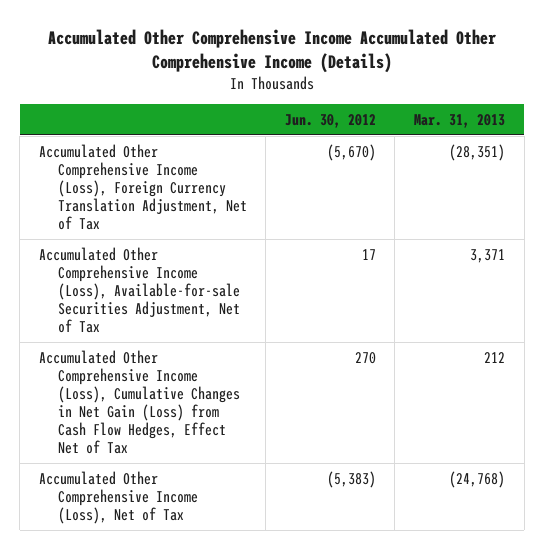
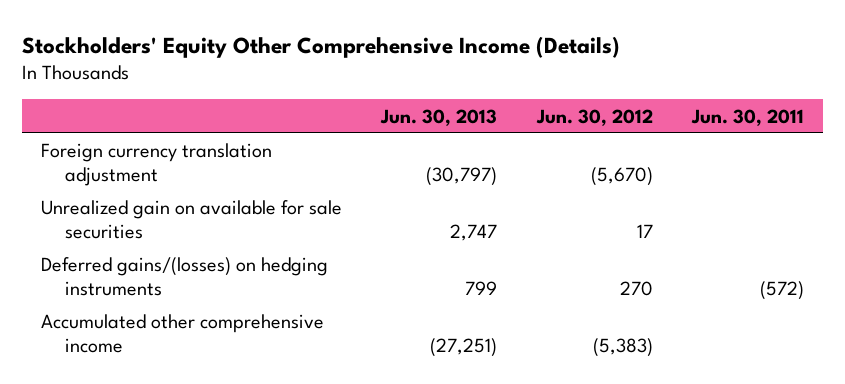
[47,28,496,73] Accumulated Other Comprehensive Income Accumulated Other Comprehensive Income (Details) -> [21,35,620,58] Stockholders' Equity Other Comprehensive Income (Details)
[413,113,505,128] Mar. 31, 2013 -> none
none -> [380,108,498,126] Jun. 30, 2013
none -> [690,108,804,126] Jun. 30, 2011
[38,143,247,231] Accumulated Other Comprehensive Income (Loss), Foreign Currency Translation Adjustment, Net of Tax -> [41,143,273,187] Foreign currency translation adjustment
[38,246,240,334] Accumulated Other Comprehensive Income (Loss), Available-for-sale Securities Adjustment, Net of Tax -> [41,200,343,240] Unrealized gain on available for sale securities
[38,349,240,455] Accumulated Other Comprehensive Income (Loss), Cumulative Changes in Net Gain (Loss) from Cash Flow Hedges, Effect Net of Tax -> [41,257,329,297] Deferred gains/(losses) on hedging instruments
[38,470,198,524] Accumulated Other Comprehensive Income (Loss), Net of Tax -> [41,314,325,354] Accumulated other comprehensive income

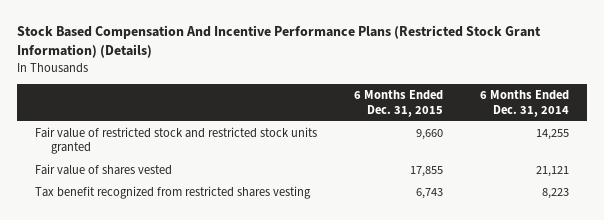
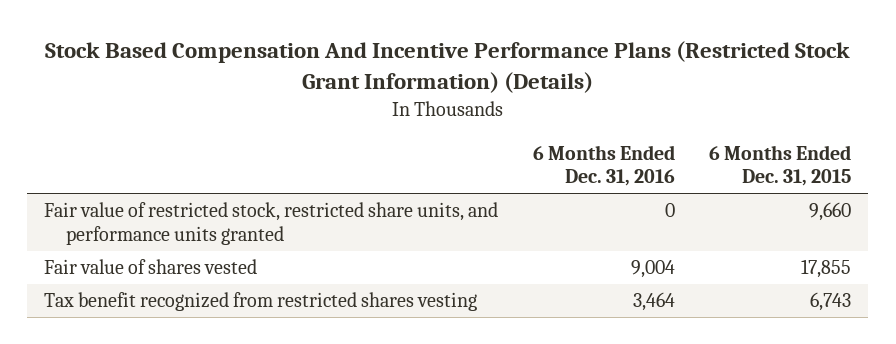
[479,90,569,117] 6 Months Ended Dec. 31, 2014 -> none
none -> [532,144,675,187] 6 Months Ended Dec. 31, 2016
[35,127,318,155] Fair value of restricted stock and restricted stock units granted -> [44,202,499,245] Fair value of restricted stock, restricted share units, and performance units granted

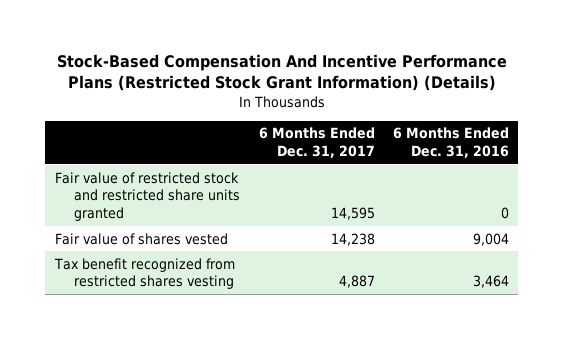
[44,41,850,94] Stock Based Compensation And Incentive Performance Plans (Restricted Stock Grant Information) (Details) -> [56,53,507,92] Stock-Based Compensation And Incentive Performance Plans (Restricted Stock Grant Information) (Details)
[709,144,852,187] 6 Months Ended Dec. 31, 2015 -> none
none -> [258,127,375,158] 6 Months Ended Dec. 31, 2017
[44,202,499,245] Fair value of restricted stock, restricted share units, and performance units granted -> [54,171,240,221] Fair value of restricted stock and restricted share units granted

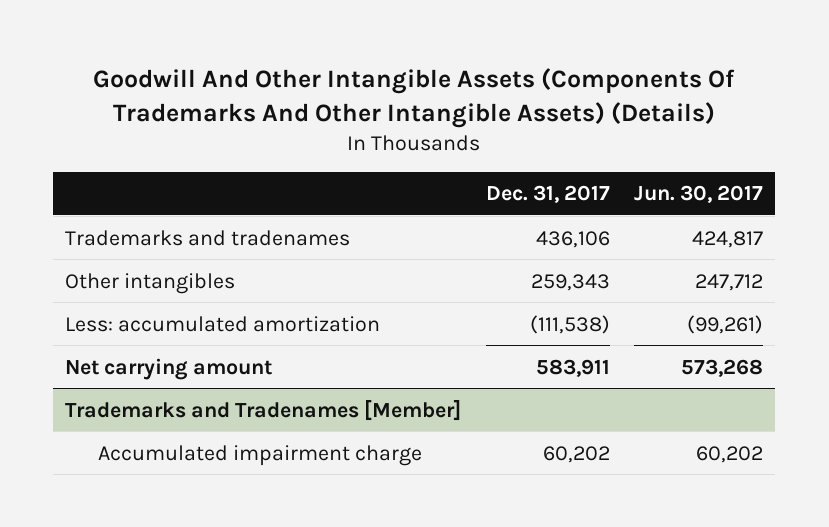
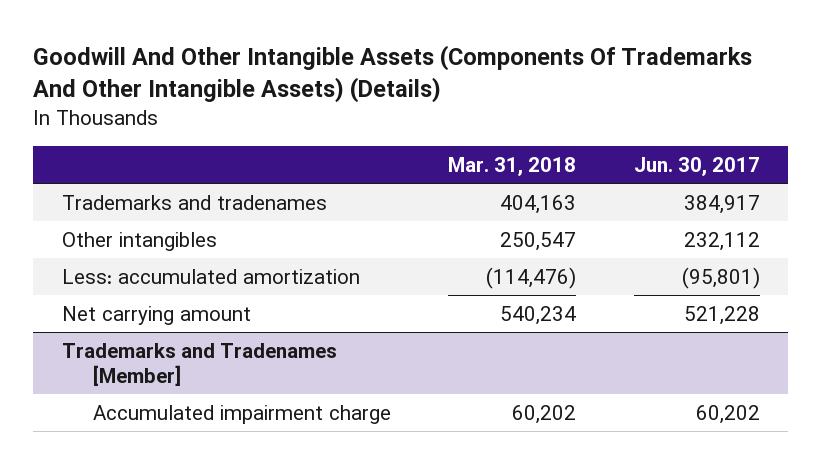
[485,185,610,204] Dec. 31, 2017 -> none
none -> [448,156,577,176] Mar. 31, 2018
[692,230,764,248] 424,817 -> [683,195,760,215] 384,917
[695,273,764,291] 247,712 -> [683,232,760,252] 232,112
[687,314,764,334] (99,261) -> [681,267,760,290] (95,801)
[681,358,764,377] 573,268 -> [683,306,760,326] 521,228

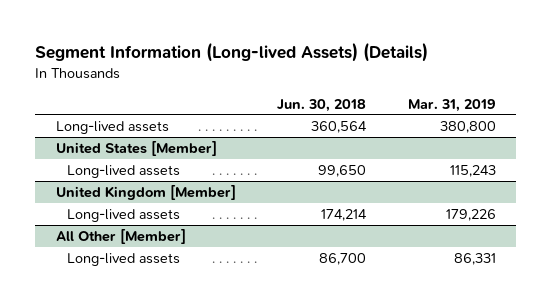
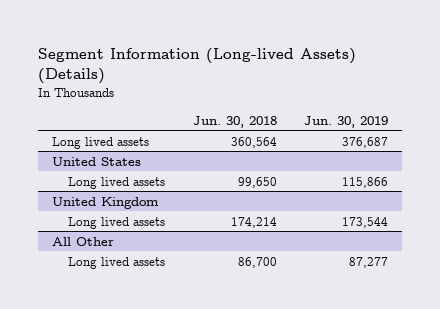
[407,98,496,112] Mar. 31, 2019 -> none
none -> [304,115,389,128] Jun. 30, 2019
[56,120,170,134] Long-lived assets -> [51,136,149,149] Long lived assets
[56,140,218,156] United States [Member] -> [51,156,141,166] United States
[67,164,181,178] Long-lived assets -> [68,176,166,189] Long lived assets
[56,184,237,200] United Kingdom [Member] -> [51,196,159,209] United Kingdom
[67,208,181,222] Long-lived assets -> [68,216,166,229] Long lived assets
[56,228,187,244] All Other [Member] -> [51,236,114,246] All Other
[67,252,181,266] Long-lived assets -> [68,256,166,269] Long lived assets

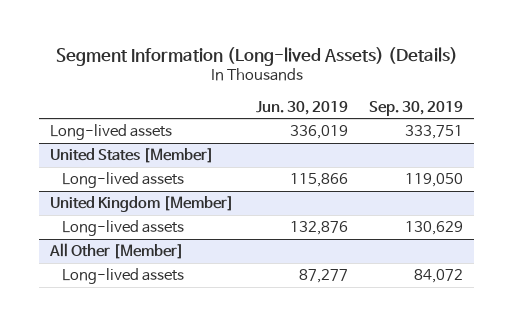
[192,115,277,128] Jun. 30, 2018 -> none
none -> [369,100,464,116] Sep. 30, 2019
[51,136,149,149] Long lived assets -> [49,124,172,141] Long-lived assets
[342,136,389,148] 376,687 -> [289,125,348,140] 336,019
[51,156,141,166] United States -> [49,148,214,164] United States [Member]
[68,176,166,189] Long lived assets -> [61,172,184,189] Long-lived assets
[51,196,159,209] United Kingdom -> [49,196,234,213] United Kingdom [Member]
[68,216,166,229] Long lived assets -> [61,220,184,237] Long-lived assets
[342,216,389,228] 173,544 -> [289,221,348,236] 132,876
[51,236,114,246] All Other -> [48,243,184,260] All Other [Member]
[68,256,166,269] Long lived assets -> [61,268,184,285] Long-lived assets

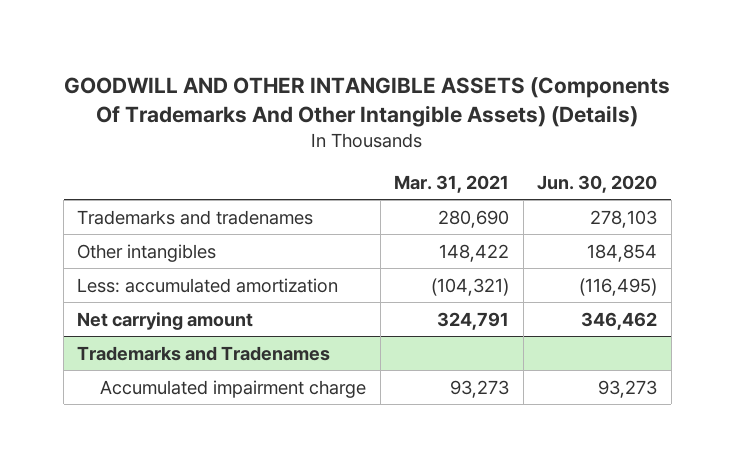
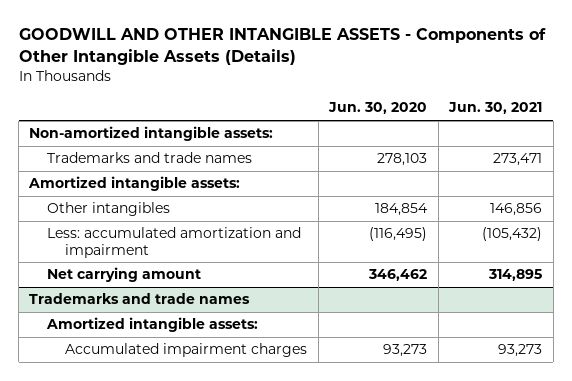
[64,76,671,127] GOODWILL AND OTHER INTANGIBLE ASSETS (Components Of Trademarks And Other Intangible Assets) (Details) -> [18,28,546,66] GOODWILL AND OTHER INTANGIBLE ASSETS - Components of Other Intangible Assets (Details)
[394,175,510,194] Mar. 31, 2021 -> none
none -> [448,102,543,115] Jun. 30, 2021
none -> [29,126,274,142] Non-amortized intangible assets:
[77,209,314,225] Trademarks and tradenames -> [47,152,253,164] Trademarks and trade names
none -> [28,176,241,192] Amortized intangible assets:
[77,277,339,293] Less: accumulated amortization -> [47,227,302,258] Less: accumulated amortization and impairment
[77,345,331,361] Trademarks and Tradenames -> none
none -> [29,293,251,305] Trademarks and trade names
none -> [46,317,259,333] Amortized intangible assets:
[100,379,367,398] Accumulated impairment charge -> [65,343,308,358] Accumulated impairment charges

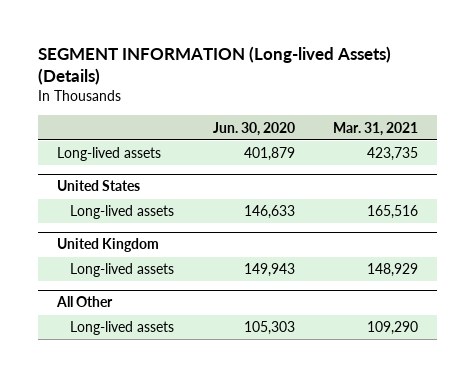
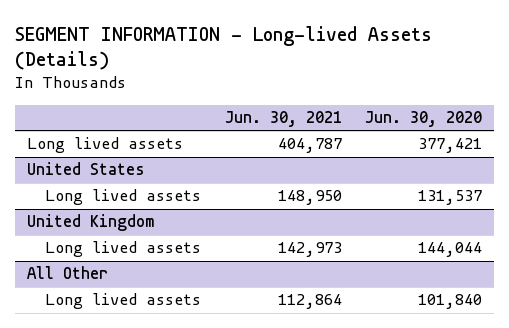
[37,45,391,85] SEGMENT INFORMATION (Long-lived Assets) (Details) -> [15,25,433,71] SEGMENT INFORMATION - Long-lived Assets (Details)
[332,121,418,136] Mar. 31, 2021 -> none
none -> [224,110,342,127] Jun. 30, 2021
[56,147,161,162] Long-lived assets -> [26,137,183,154] Long lived assets
[243,147,295,162] 401,879 -> [417,138,482,154] 377,421
[70,205,175,220] Long-lived assets -> [45,189,202,206] Long lived assets
[243,205,295,220] 146,633 -> [417,190,482,206] 131,537
[70,263,175,278] Long-lived assets -> [45,241,202,258] Long lived assets
[243,263,295,278] 149,943 -> [417,242,482,258] 144,044
[70,321,175,336] Long-lived assets -> [45,293,202,310] Long lived assets
[243,321,295,336] 105,303 -> [417,294,482,310] 101,840

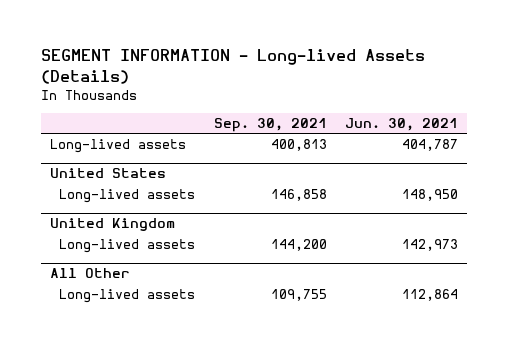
[364,110,482,127] Jun. 30, 2020 -> none
none -> [213,118,327,133] Sep. 30, 2021
[26,137,183,154] Long lived assets -> [50,139,187,154] Long-lived assets
[45,189,202,206] Long lived assets -> [59,189,196,204] Long-lived assets
[45,241,202,258] Long lived assets -> [59,239,196,254] Long-lived assets
[45,293,202,310] Long lived assets -> [59,289,196,304] Long-lived assets

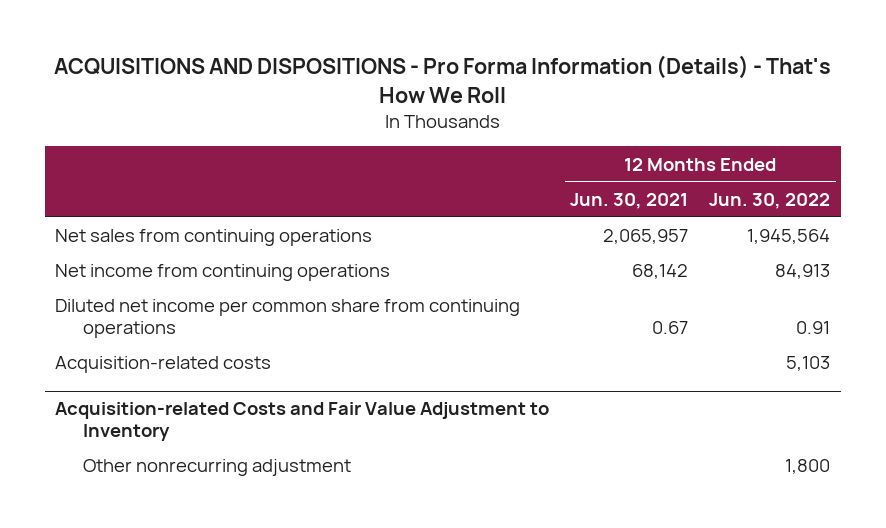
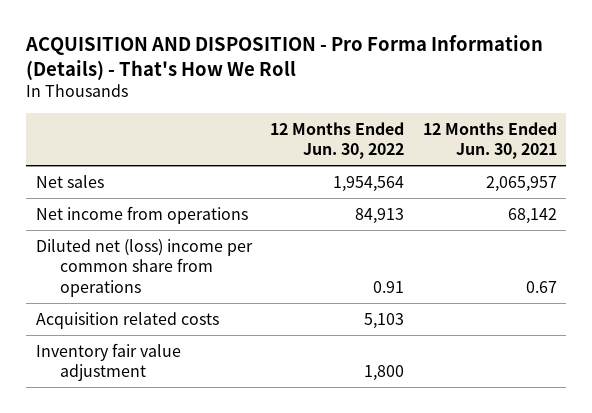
[53,54,831,103] ACQUISITIONS AND DISPOSITIONS - Pro Forma Information (Details) - That's How We Roll -> [25,35,544,80] ACQUISITION AND DISPOSITION - Pro Forma Information (Details) - That's How We Roll
[55,402,550,442] Acquisition-related Costs and Fair Value Adjustment to Inventory -> none
[82,459,351,477] Other nonrecurring adjustment -> none
[55,229,373,247] Net sales from continuing operations -> [35,174,104,188] Net sales
[747,229,831,245] 1,945,564 -> [333,175,405,192] 1,954,564
[55,264,391,282] Net income from continuing operations -> [35,205,248,224] Net income from operations
[55,299,521,339] Diluted net income per common share from continuing operations -> [35,238,253,297] Diluted net (loss) income per common share from operations
[55,356,272,374] Acquisition-related costs -> [35,311,219,329] Acquisition related costs
none -> [35,342,181,382] Inventory fair value adjustment

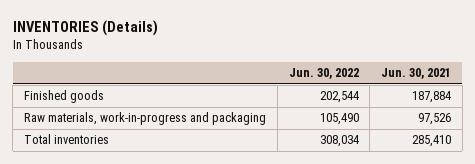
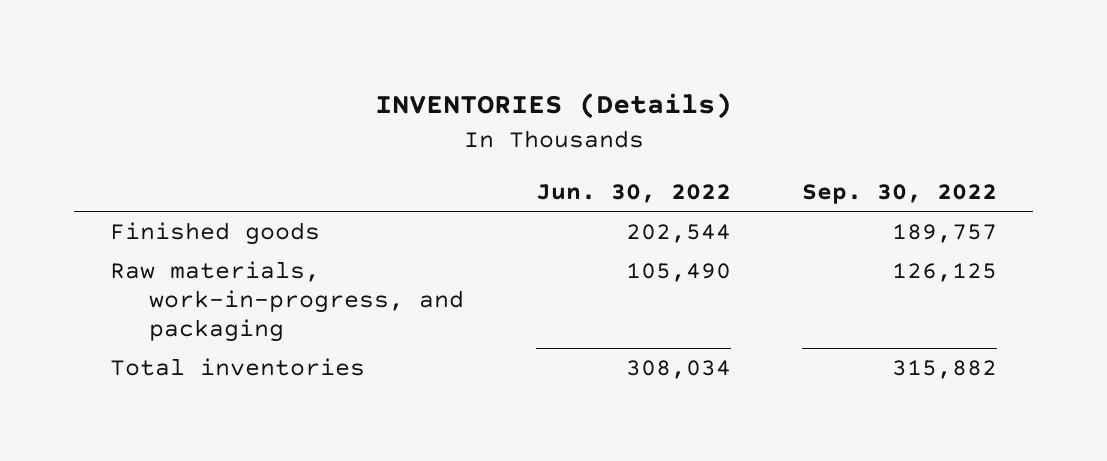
[381,68,452,80] Jun. 30, 2021 -> none
none -> [802,183,998,204] Sep. 30, 2022
[24,112,267,126] Raw materials, work-in-progress and packaging -> [110,260,465,342] Raw materials, work-in-progress, and packaging

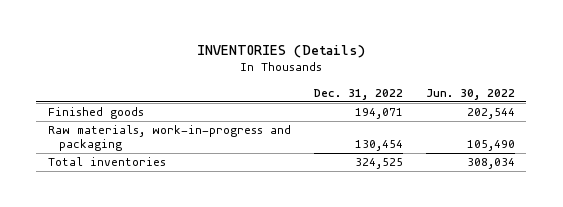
[802,183,998,204] Sep. 30, 2022 -> none
none -> [313,88,403,100] Dec. 31, 2022
[110,260,465,342] Raw materials, work-in-progress, and packaging -> [47,125,291,152] Raw materials, work-in-progress and packaging

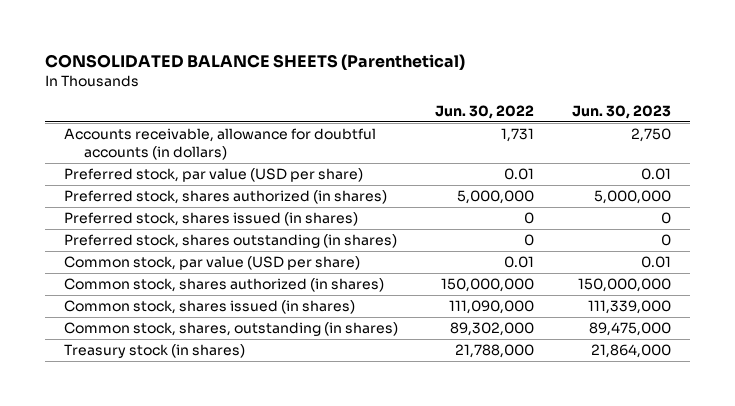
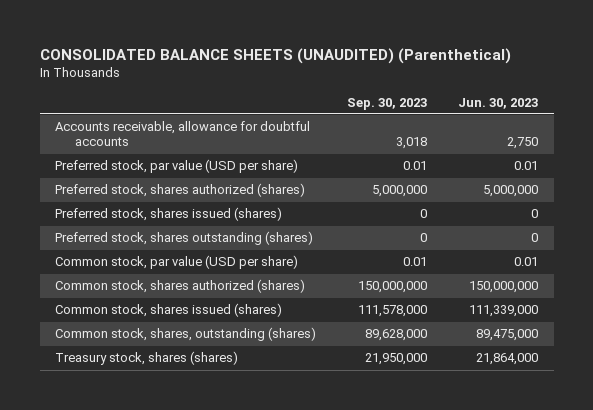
[45,53,466,70] CONSOLIDATED BALANCE SHEETS (Parenthetical) -> [39,47,511,64] CONSOLIDATED BALANCE SHEETS (UNAUDITED) (Parenthetical)
[435,104,535,119] Jun. 30, 2022 -> none
none -> [347,97,428,110] Sep. 30, 2023
[63,128,376,161] Accounts receivable, allowance for doubtful accounts (in dollars) -> [55,121,311,147] Accounts receivable, allowance for doubtful accounts
[63,190,387,205] Preferred stock, shares authorized (in shares) -> [55,183,306,198] Preferred stock, shares authorized (shares)
[63,212,358,227] Preferred stock, shares issued (in shares) -> [55,207,283,222] Preferred stock, shares issued (shares)
[63,234,397,249] Preferred stock, shares outstanding (in shares) -> [55,231,314,246] Preferred stock, shares outstanding (shares)
[63,278,384,293] Common stock, shares authorized (in shares) -> [55,279,306,294] Common stock, shares authorized (shares)
[63,300,355,315] Common stock, shares issued (in shares) -> [55,303,283,318] Common stock, shares issued (shares)
[63,322,398,337] Common stock, shares, outstanding (in shares) -> [55,327,317,342] Common stock, shares, outstanding (shares)
[63,344,245,359] Treasury stock (in shares) -> [55,351,239,366] Treasury stock, shares (shares)

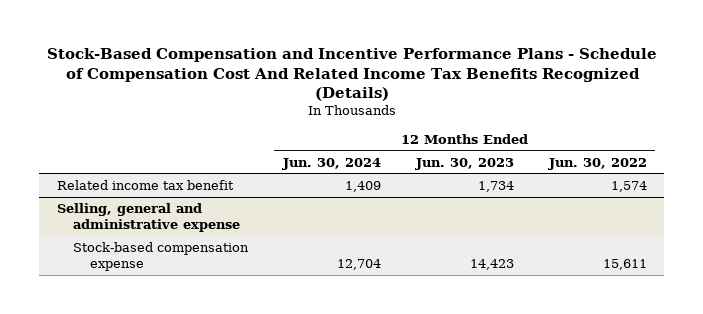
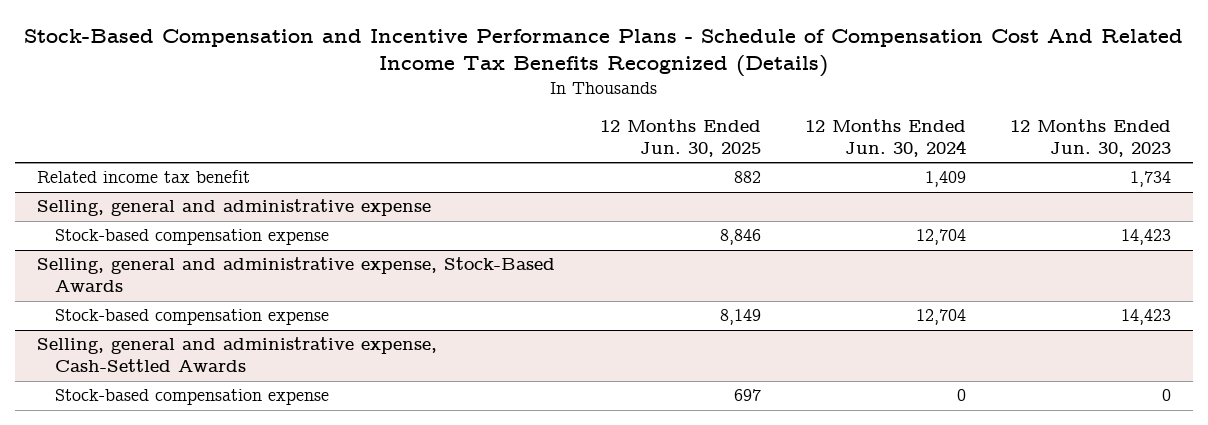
[547,157,647,170] Jun. 30, 2022 -> none
none -> [599,119,761,158] 12 Months Ended Jun. 30, 2025
none -> [37,257,556,293] Selling, general and administrative expense, Stock-Based Awards
none -> [55,309,330,326] Stock-based compensation expense
none -> [37,337,438,373] Selling, general and administrative expense, Cash-Settled Awards
none -> [55,389,330,406] Stock-based compensation expense

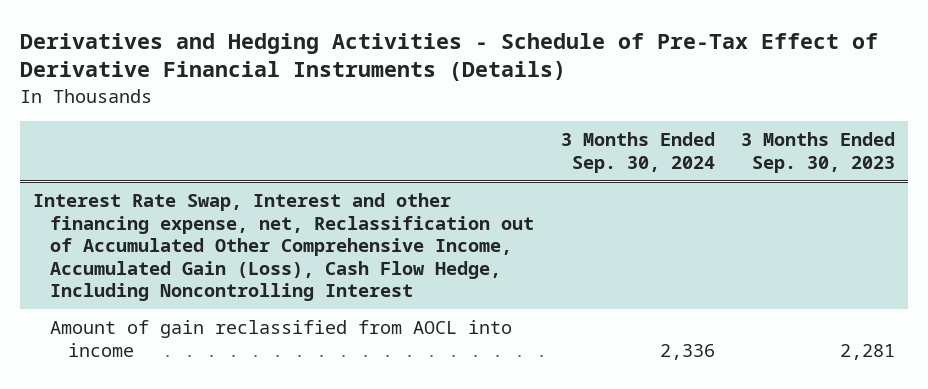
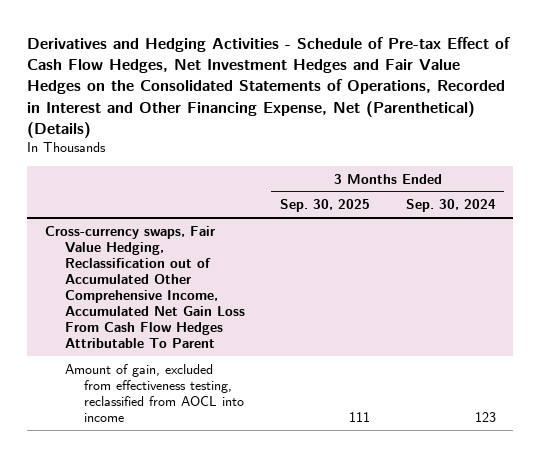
[19,32,878,82] Derivatives and Hedging Activities - Schedule of Pre-Tax Effect of Derivative Financial Instruments (Details) -> [27,36,512,138] Derivatives and Hedging Activities - Schedule of Pre-tax Effect of Cash Flow Hedges, Net Investment Hedges and Fair Value Hedges on the Consolidated Statements of Operations, Recorded in Interest and Other Financing Expense, Net (Parenthetical) (Details)
[740,132,895,173] 3 Months Ended Sep. 30, 2023 -> none
none -> [280,199,371,213] Sep. 30, 2025
[32,193,535,302] Interest Rate Swap, Interest and other financing expense, net, Reclassification out of Accumulated Other Comprehensive Income, Accumulated Gain (Loss), Cash Flow Hedge, Including Noncontrolling Interest -> none
none -> [45,225,245,348] Cross-currency swaps, Fair Value Hedging, Reclassification out of Accumulated Other Comprehensive Income, Accumulated Net Gain Loss From Cash Flow Hedges Attributable To Parent
[50,320,513,357] Amount of gain reclassified from AOCL into income -> [64,363,245,422] Amount of gain, excluded from effectiveness testing, reclassified from AOCL into income
[659,343,715,360] 2,336 -> [474,411,496,422] 123

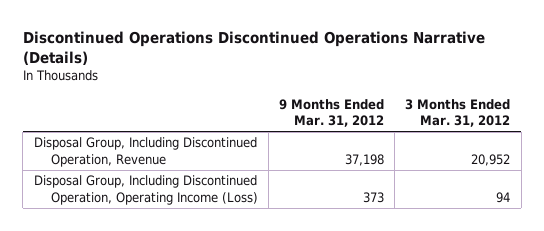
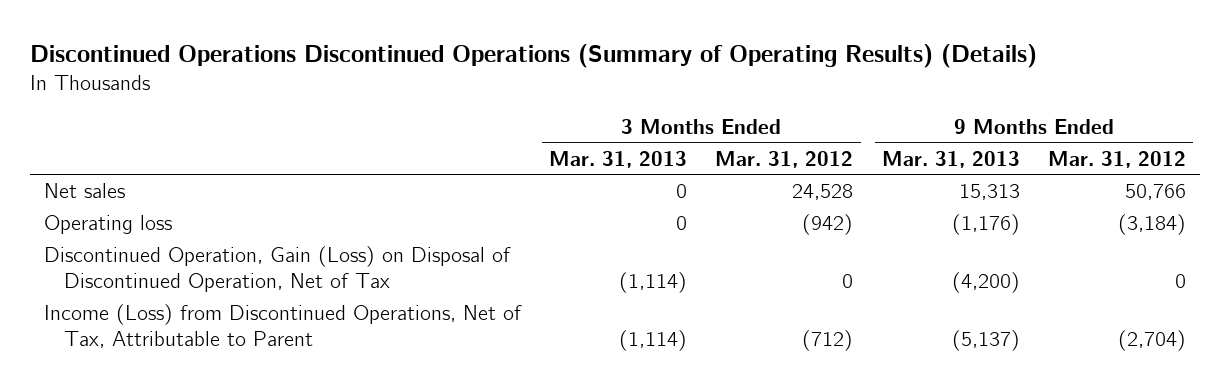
[22,30,485,65] Discontinued Operations Discontinued Operations Narrative (Details) -> [29,43,1037,68] Discontinued Operations Discontinued Operations (Summary of Operating Results) (Details)
none -> [549,150,688,168] Mar. 31, 2013
none -> [881,150,1020,168] Mar. 31, 2013
[33,137,257,167] Disposal Group, Including Discontinued Operation, Revenue -> none
none -> [43,183,125,199] Net sales
[33,175,258,205] Disposal Group, Including Discontinued Operation, Operating Income (Loss) -> [43,215,172,235] Operating loss
[363,191,385,203] 373 -> [1118,214,1187,236] (3,184)
[496,191,511,203] 94 -> [802,214,854,236] (942)
none -> [43,246,511,293] Discontinued Operation, Gain (Loss) on Disposal of Discontinued Operation, Net of Tax
none -> [43,304,522,349] Income (Loss) from Discontinued Operations, Net of Tax, Attributable to Parent

